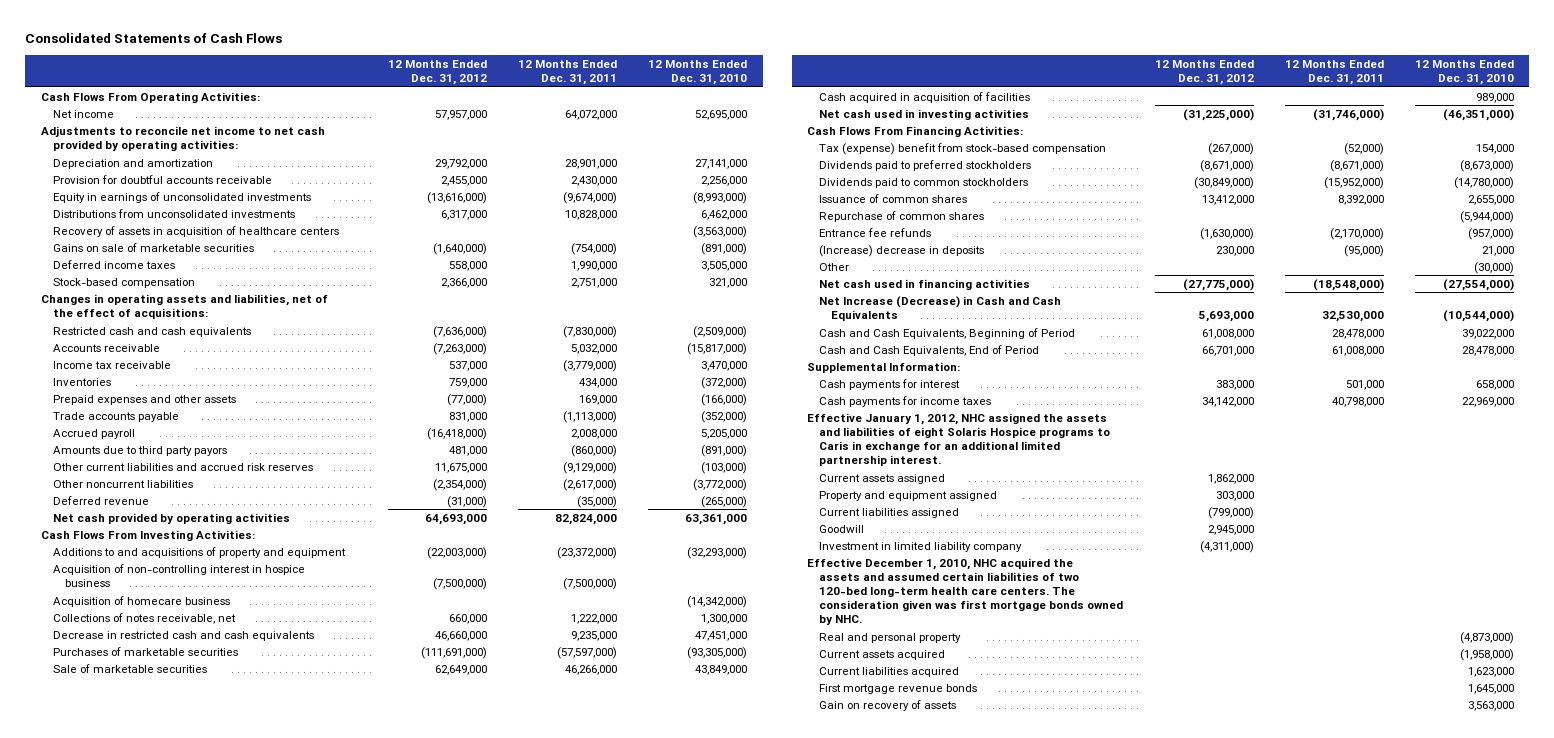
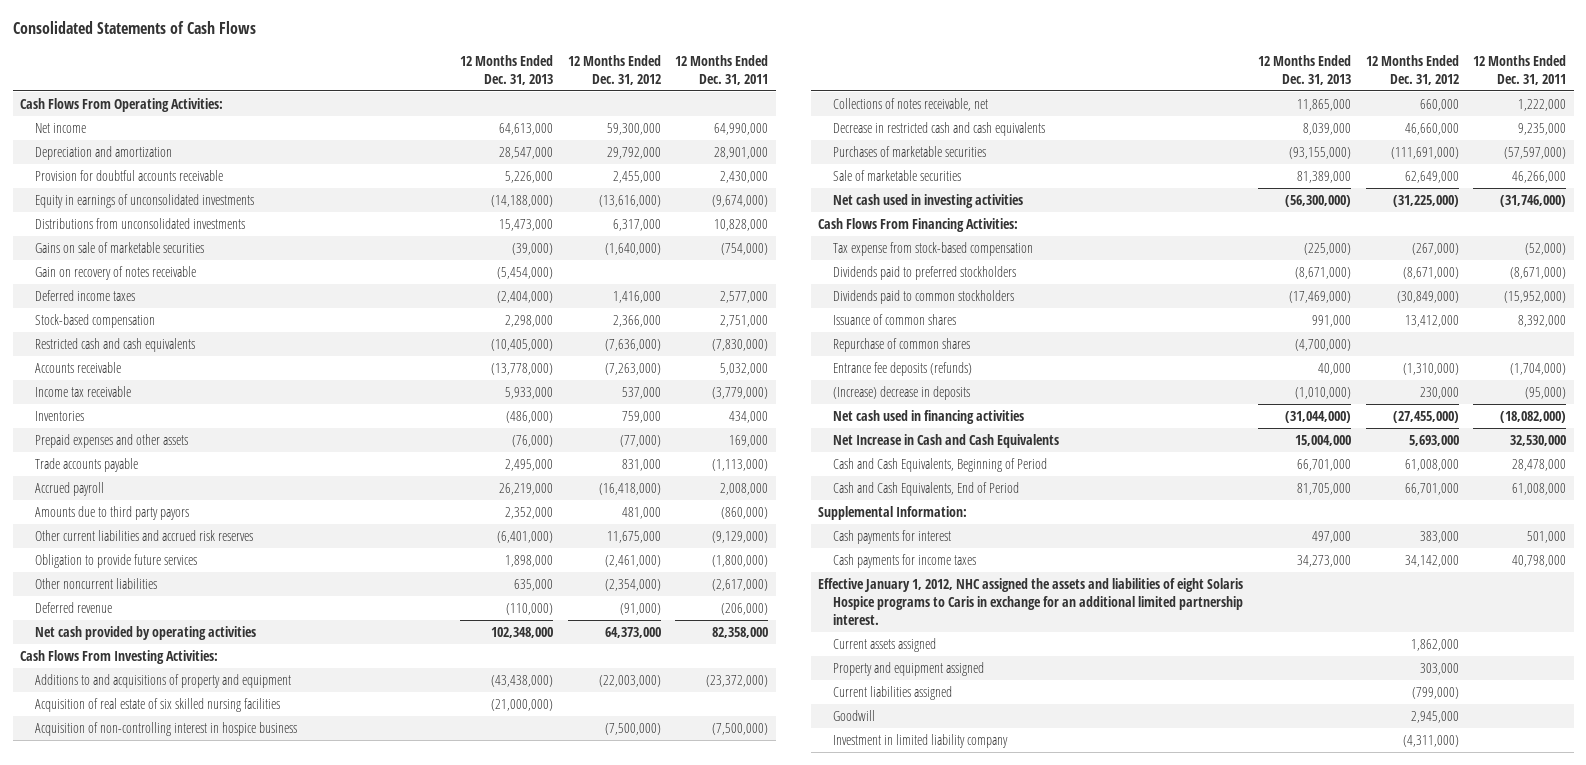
[647,59,747,86] 12 Months Ended Dec. 31, 2010 -> none
none -> [460,54,554,85] 12 Months Ended Dec. 31, 2013
[40,125,325,152] Adjustments to reconcile net income to net cash provided by operating activities: -> none
[434,109,487,120] 57,957,000 -> [606,123,661,136] 59,300,000
[564,109,617,120] 64,072,000 -> [714,123,769,136] 64,990,000
[52,225,339,237] Recovery of assets in acquisition of healthcare centers -> none
none -> [35,266,197,281] Gain on recovery of notes receivable
[448,260,487,271] 558,000 -> [612,291,661,304] 1,416,000
[570,260,617,271] 1,990,000 -> [720,291,769,304] 2,577,000
[40,293,328,320] Changes in operating assets and liabilities, net of the effect of acquisitions: -> none
none -> [35,554,198,569] Obligation to provide future services
[446,495,487,508] (31,000) -> [619,603,661,616] (91,000)
[576,495,617,508] (35,000) -> [721,603,769,616] (206,000)
[424,513,487,525] 64,693,000 -> [604,627,661,639] 64,373,000
[554,513,617,525] 82,824,000 -> [712,627,769,639] 82,358,000
none -> [35,698,281,713] Acquisition of real estate of six skilled nursing facilities
[52,595,230,607] Acquisition of homecare business -> none
[819,91,1031,103] Cash acquired in acquisition of facilities -> none
[819,142,1107,155] Tax (expense) benefit from stock-based compensation -> [833,242,1034,257] Tax expense from stock-based compensation
[819,227,932,237] Entrance fee refunds -> [833,362,973,377] Entrance fee deposits (refunds)
[1199,227,1254,240] (1,630,000) -> [1402,363,1459,376] (1,310,000)
[1329,227,1384,240] (2,170,000) -> [1510,363,1567,376] (1,704,000)
[819,262,850,271] Other -> none
[1182,278,1254,291] (27,775,000) -> [1392,411,1459,424] (27,455,000)
[1312,278,1384,291] (18,548,000) -> [1500,411,1567,424] (18,082,000)
[819,295,1062,322] Net Increase (Decrease) in Cash and Cash Equivalents -> [833,434,1060,449] Net Increase in Cash and Cash Equivalents
[807,557,1124,626] Effective December 1, 2010, NHC acquired the assets and assumed certain liabilities of two 120-bed long-term health care centers. The consideration given was first mortgage bonds owned by NHC. -> none
[819,632,962,643] Real and personal property -> none
[819,649,946,660] Current assets acquired -> none
[819,666,960,677] Current liabilities acquired -> none
[819,683,978,694] First mortgage revenue bonds -> none
[819,699,957,711] Gain on recovery of assets -> none

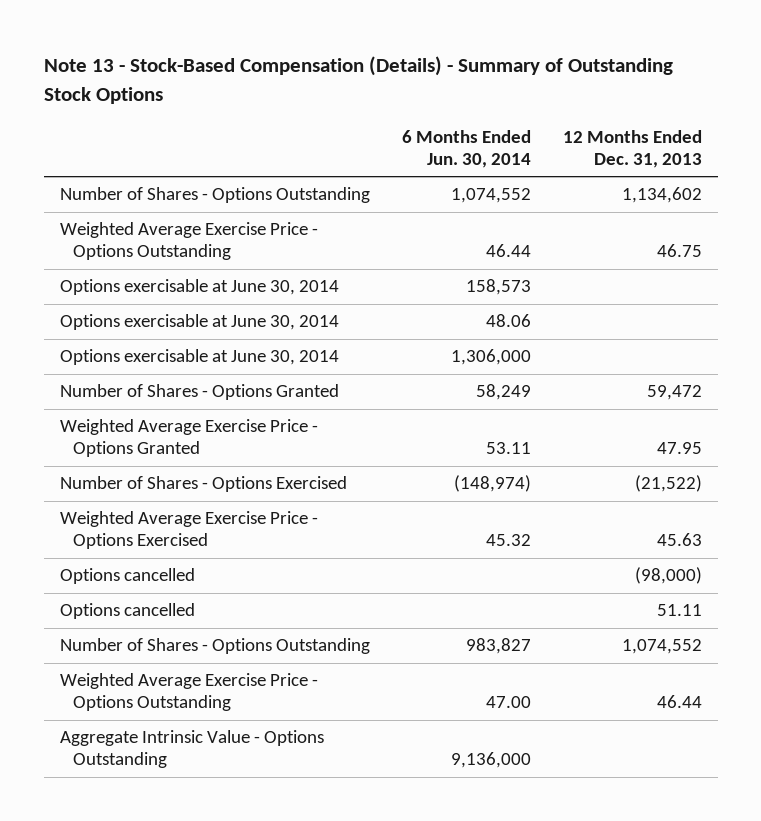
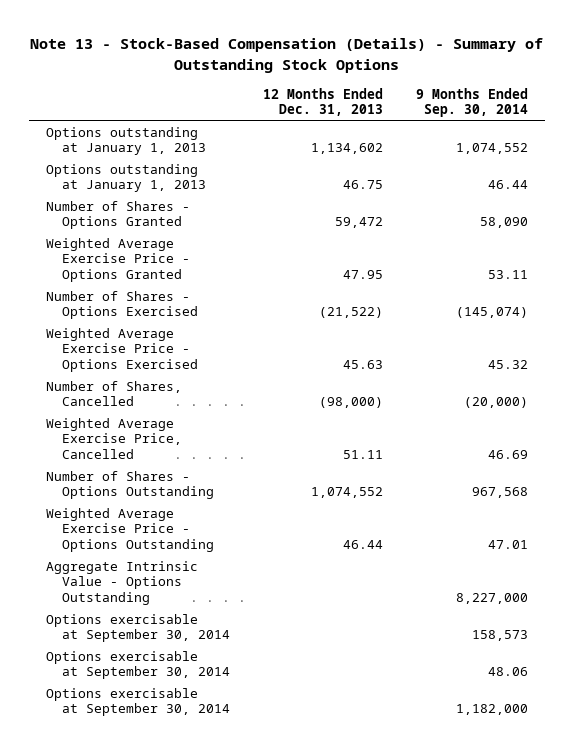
[401,129,531,168] 6 Months Ended Jun. 30, 2014 -> none
none -> [416,87,529,118] 9 Months Ended Sep. 30, 2014
[59,279,339,296] Options exercisable at June 30, 2014 -> none
[59,314,339,331] Options exercisable at June 30, 2014 -> none
[59,349,339,366] Options exercisable at June 30, 2014 -> none
[59,187,370,204] Number of Shares - Options Outstanding -> [45,126,206,156] Options outstanding at January 1, 2013
[59,222,318,261] Weighted Average Exercise Price - Options Outstanding -> [45,163,206,193] Options outstanding at January 1, 2013
[59,568,195,585] Options cancelled -> [45,380,182,407] Number of Shares, Cancelled
[59,603,195,620] Options cancelled -> [45,417,182,460] Weighted Average Exercise Price, Cancelled
none -> [45,613,230,643] Options exercisable at September 30, 2014
none -> [45,650,230,680] Options exercisable at September 30, 2014
none -> [45,687,230,717] Options exercisable at September 30, 2014

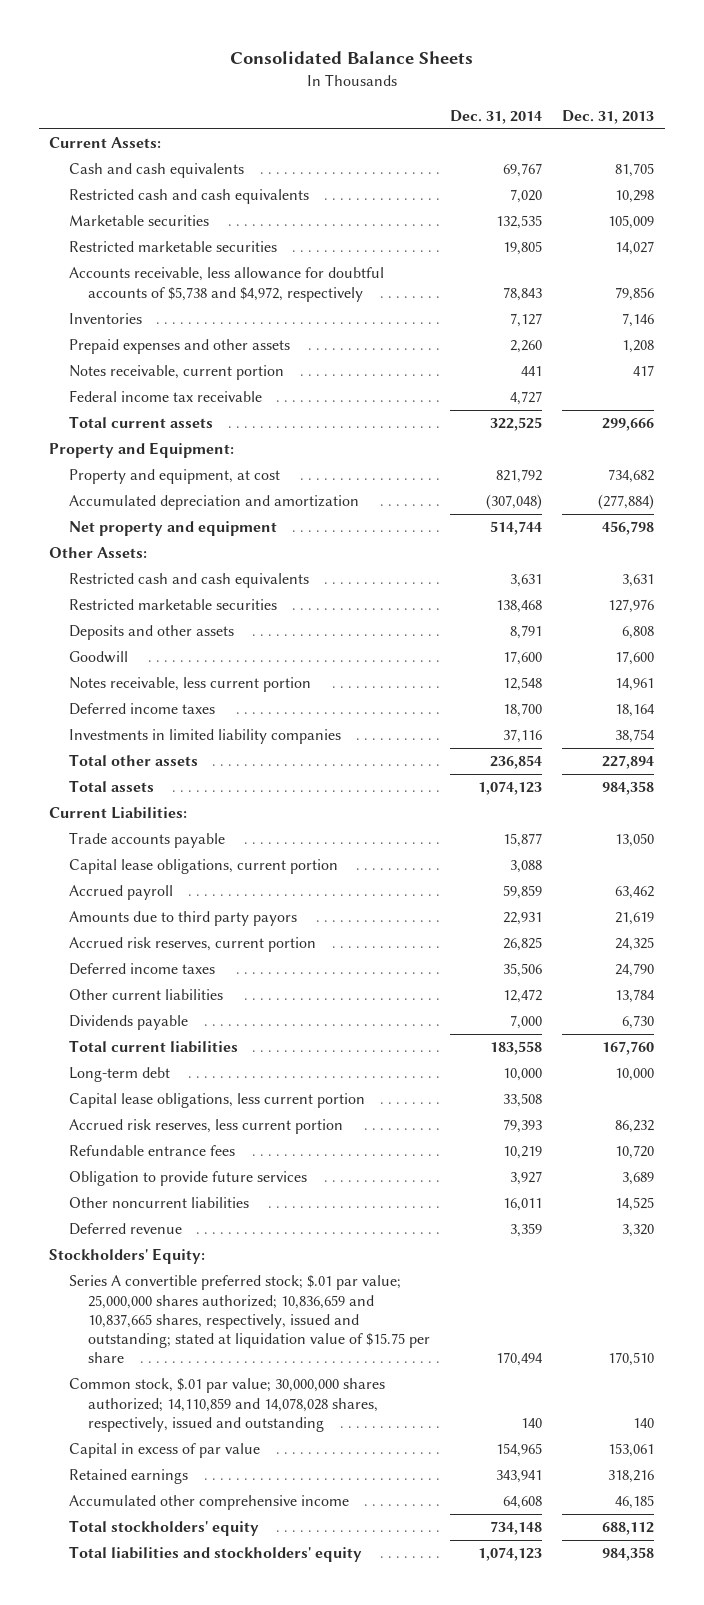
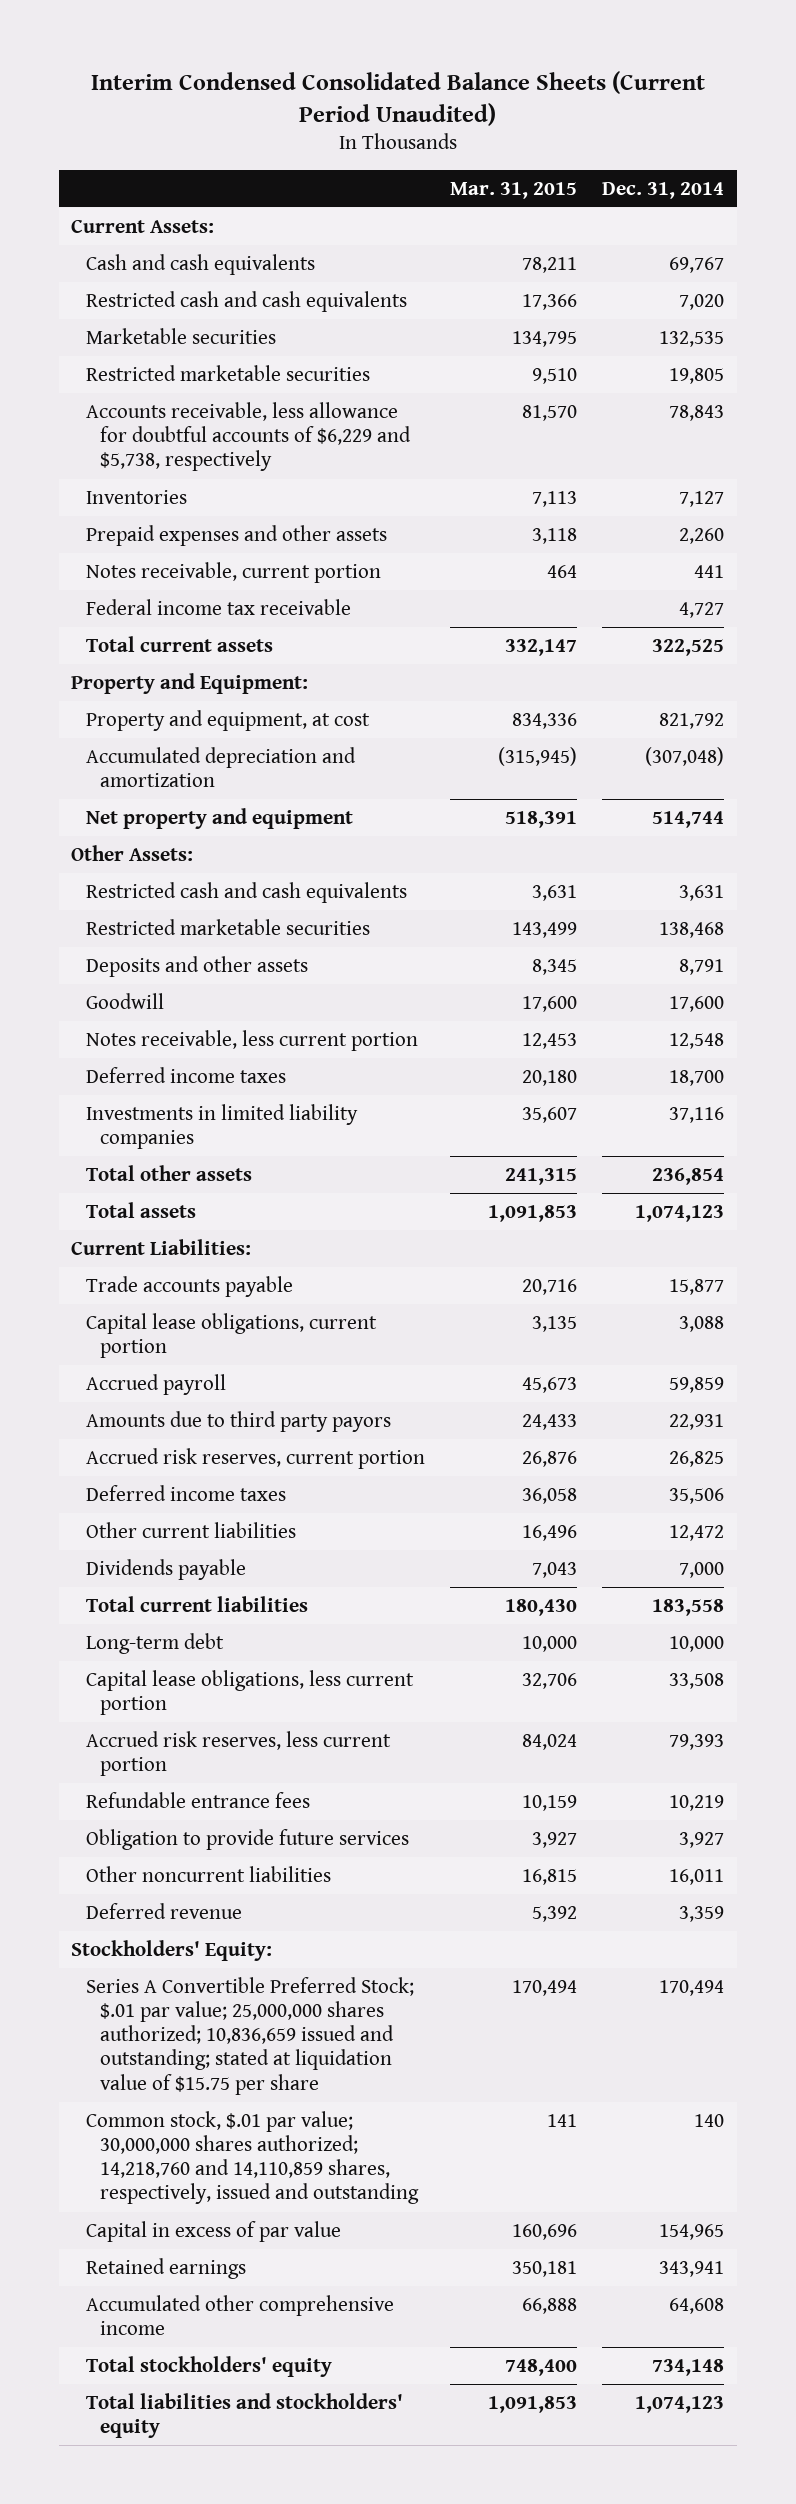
[229,51,473,65] Consolidated Balance Sheets -> [90,71,705,126] Interim Condensed Consolidated Balance Sheets (Current Period Unaudited)
[562,109,655,124] Dec. 31, 2013 -> none
none -> [450,181,578,199] Mar. 31, 2015
[68,267,384,302] Accounts receivable, less allowance for doubtful accounts of $5,738 and $4,972, respectively -> [85,401,412,472] Accounts receivable, less allowance for doubtful accounts of $6,229 and $5,738, respectively
[68,1275,431,1364] Series A convertible preferred stock; $.01 par value; 25,000,000 shares authorized; 10,836,659 and 10,837,665 shares, respectively, issued and outstanding; stated at liquidation value of $15.75 per share -> [85,1976,414,2095] Series A Convertible Preferred Stock; $.01 par value; 25,000,000 shares authorized; 10,836,659 issued and outstanding; stated at liquidation value of $15.75 per share
[68,1378,385,1432] Common stock, $.01 par value; 30,000,000 shares authorized; 14,110,859 and 14,078,028 shares, respectively, issued and outstanding -> [85,2110,420,2205] Common stock, $.01 par value; 30,000,000 shares authorized; 14,218,760 and 14,110,859 shares, respectively, issued and outstanding

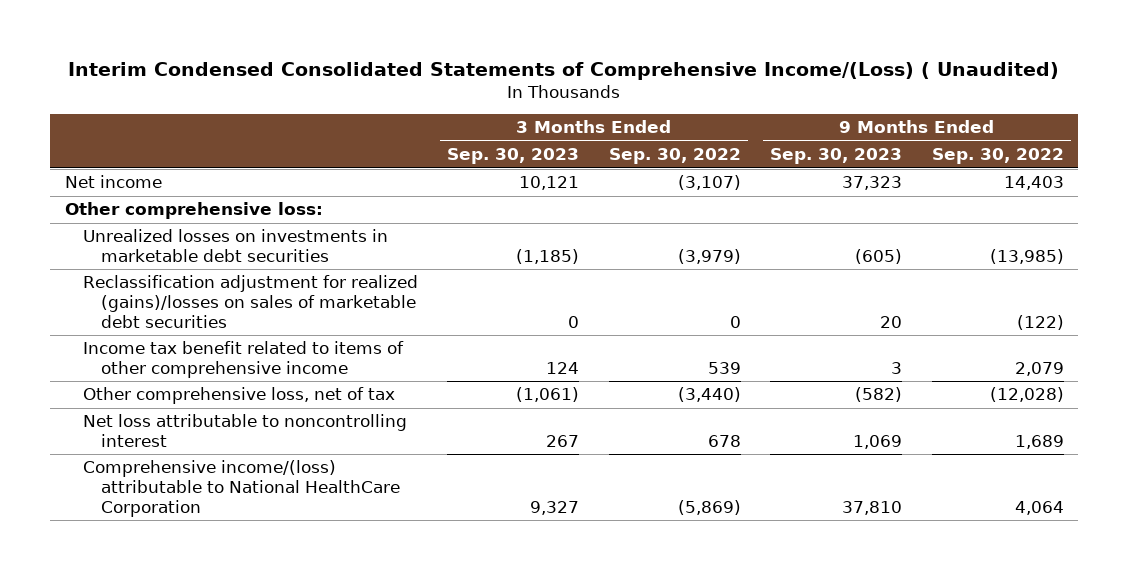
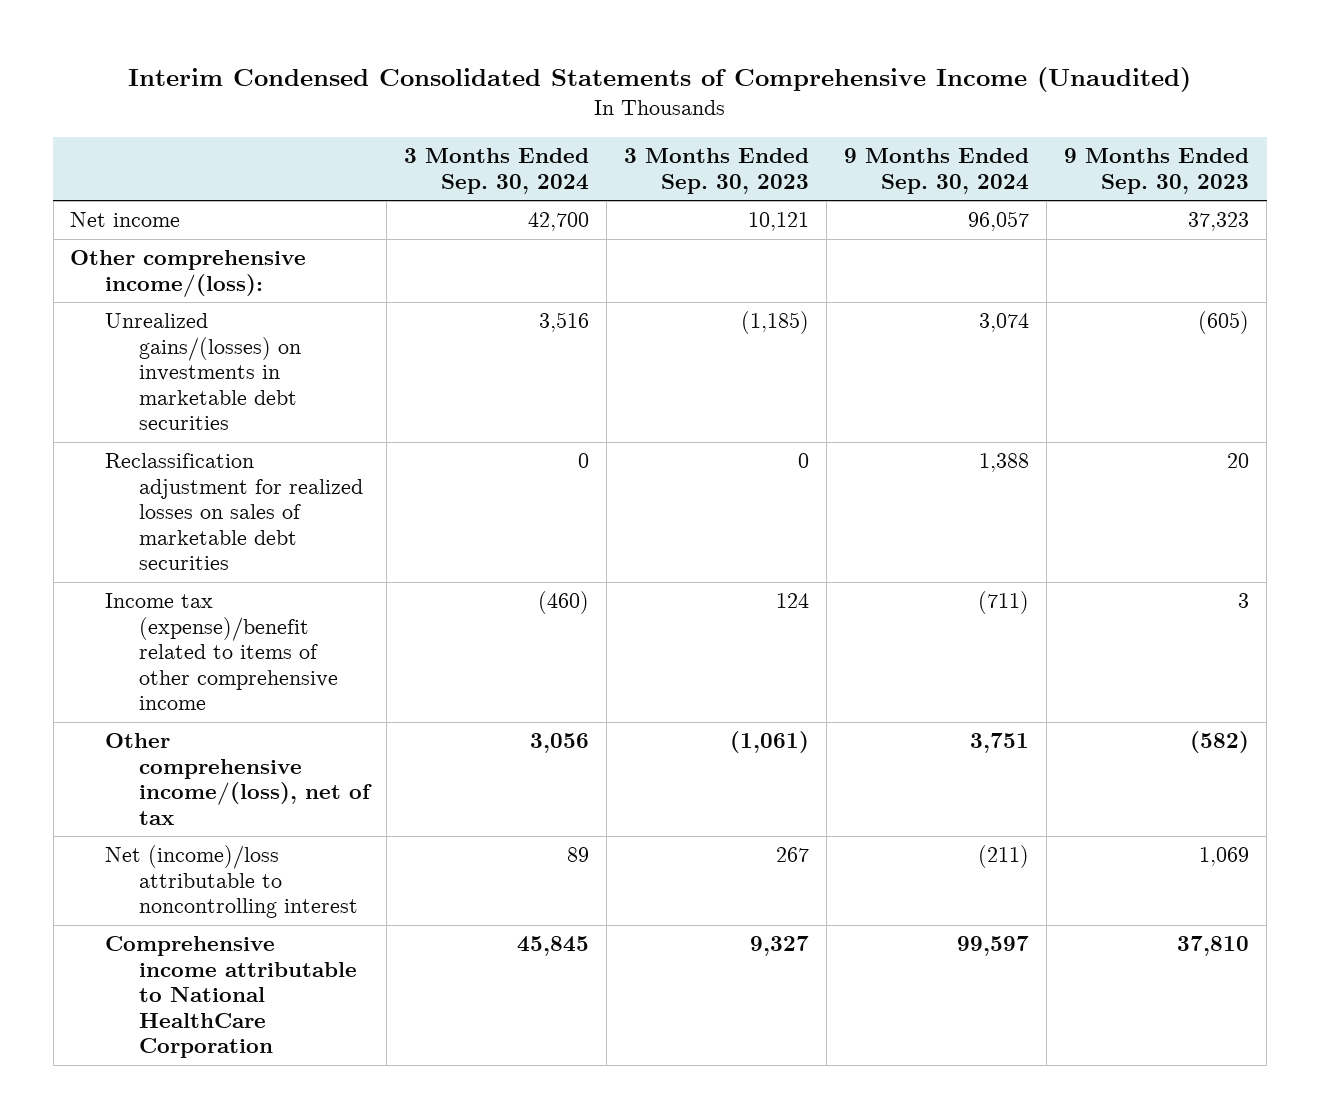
[68,61,1060,80] Interim Condensed Consolidated Statements of Comprehensive Income/(Loss) ( Unaudited) -> [127,67,1191,93] Interim Condensed Consolidated Statements of Comprehensive Income (Unaudited)
[608,148,741,165] Sep. 30, 2022 -> none
[931,148,1064,165] Sep. 30, 2022 -> none
none -> [404,148,590,194] 3 Months Ended Sep. 30, 2024
none -> [844,148,1030,194] 9 Months Ended Sep. 30, 2024
[65,202,324,220] Other comprehensive loss: -> [70,250,307,297] Other comprehensive income/(loss):
[83,229,389,263] Unrealized losses on investments in marketable debt securities -> [104,313,301,431] Unrealized gains/(losses) on investments in marketable debt securities
[83,275,419,328] Reclassification adjustment for realized (gains)/losses on sales of marketable debt securities -> [104,453,363,571] Reclassification adjustment for realized losses on sales of marketable debt securities
[83,341,405,379] Income tax benefit related to items of other comprehensive income -> [104,593,338,711] Income tax (expense)/benefit related to items of other comprehensive income
[83,387,396,405] Other comprehensive loss, net of tax -> [104,733,372,825] Other comprehensive income/(loss), net of tax
[83,414,408,448] Net loss attributable to noncontrolling interest -> [104,845,358,919] Net (income)/loss attributable to noncontrolling interest
[83,460,400,517] Comprehensive income/(loss) attributable to National HealthCare Corporation -> [104,936,357,1059] Comprehensive income attributable to National HealthCare Corporation

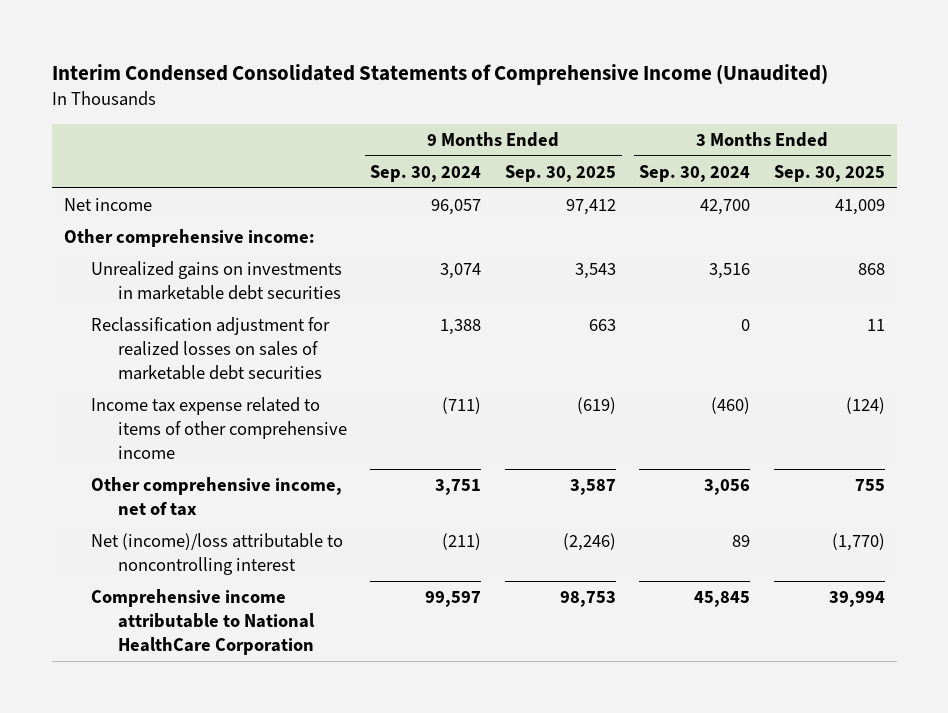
[624,148,810,194] 3 Months Ended Sep. 30, 2023 -> none
[1064,148,1250,194] 9 Months Ended Sep. 30, 2023 -> none
none -> [504,164,616,182] Sep. 30, 2025
none -> [773,164,885,182] Sep. 30, 2025
[70,250,307,297] Other comprehensive income/(loss): -> [63,229,315,248] Other comprehensive income:
[104,313,301,431] Unrealized gains/(losses) on investments in marketable debt securities -> [90,261,342,300] Unrealized gains on investments in marketable debt securities
[104,593,338,711] Income tax (expense)/benefit related to items of other comprehensive income -> [90,397,347,459] Income tax expense related to items of other comprehensive income
[104,733,372,825] Other comprehensive income/(loss), net of tax -> [90,477,342,516] Other comprehensive income, net of tax

